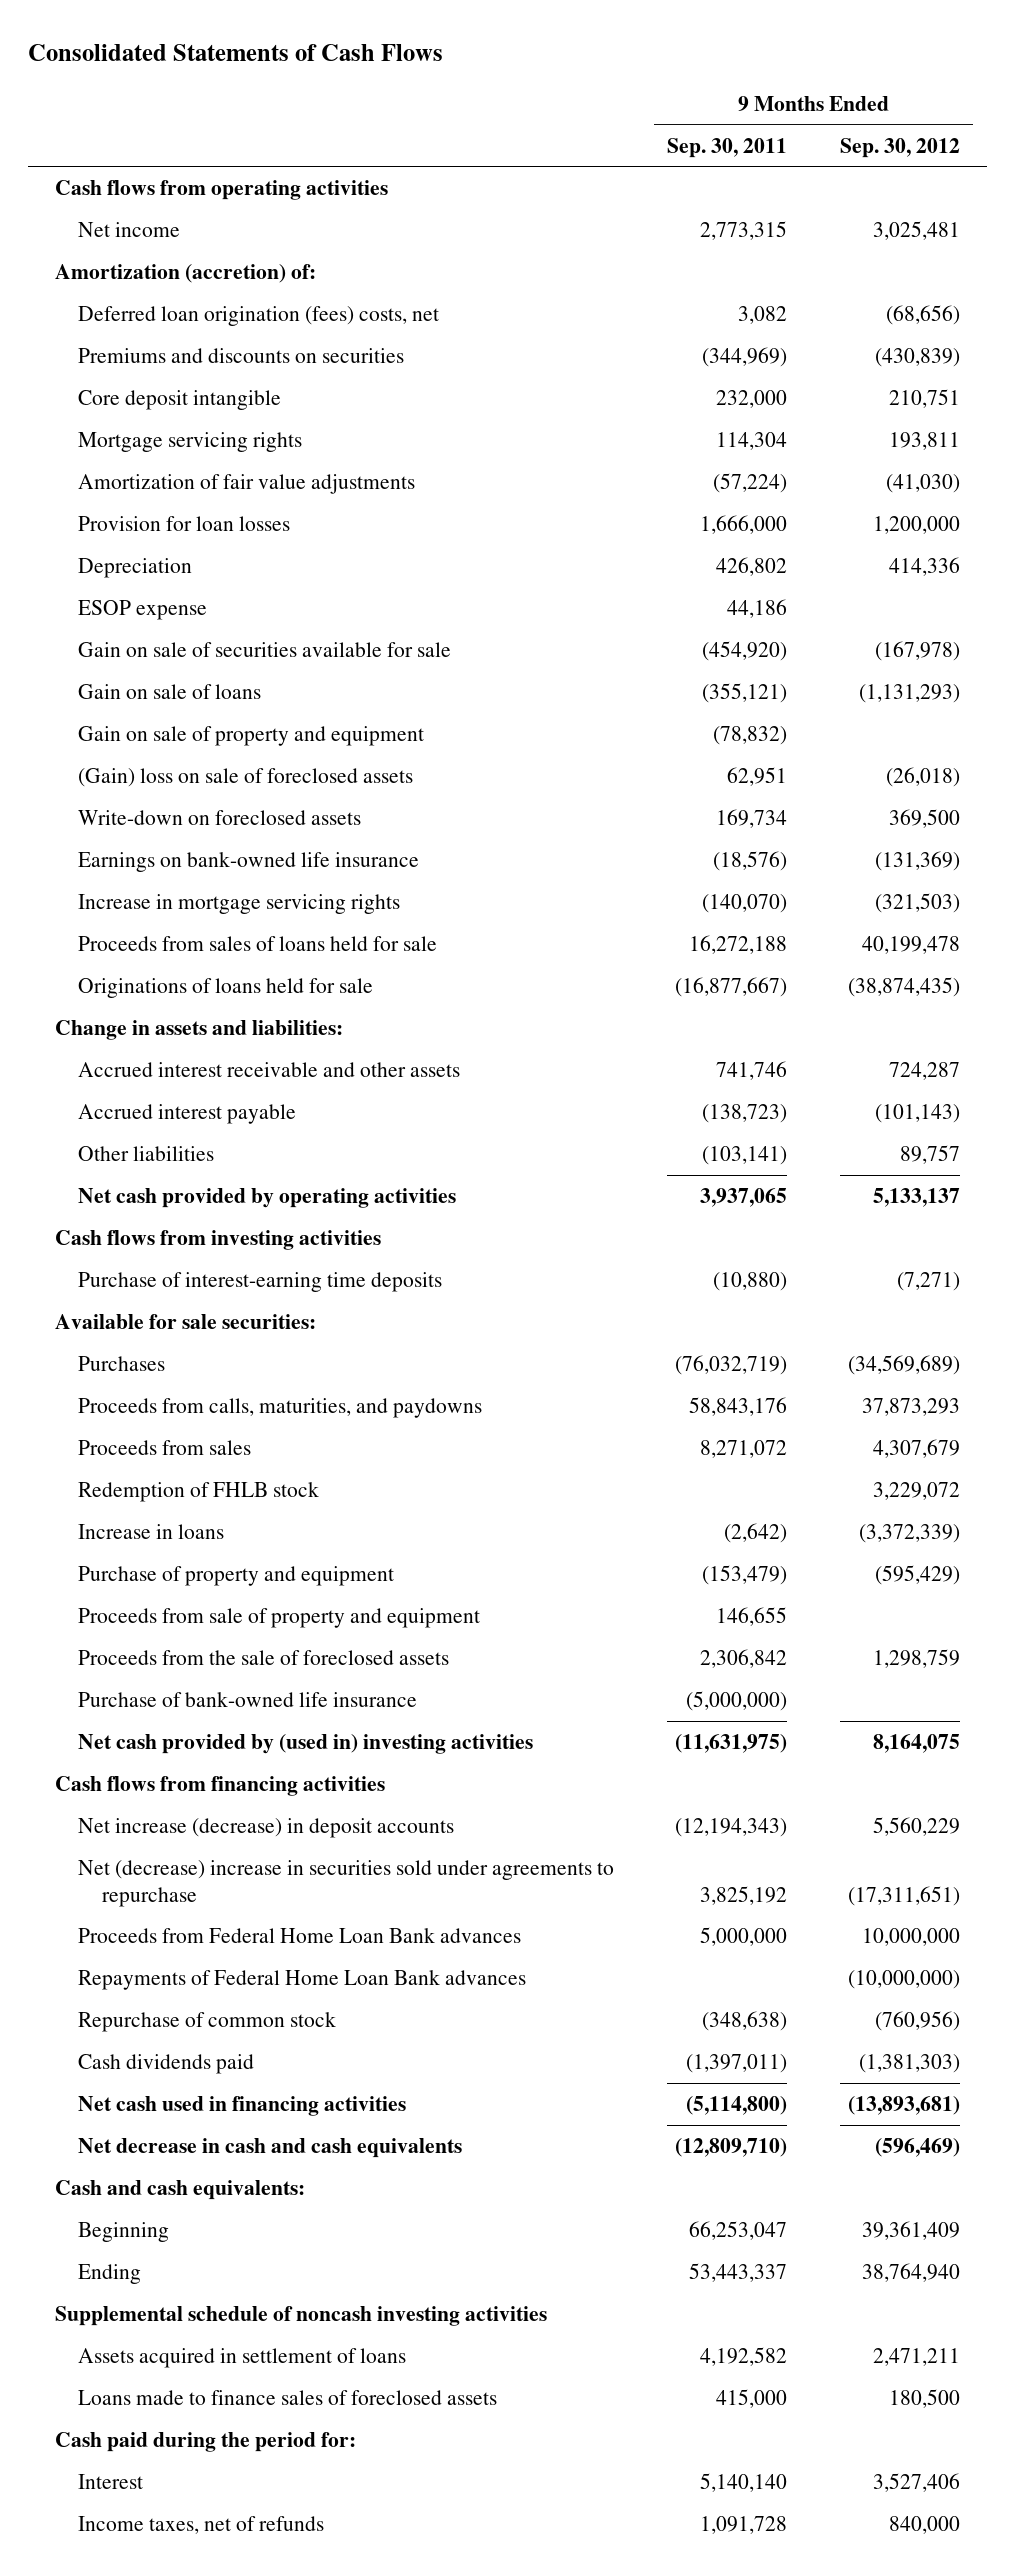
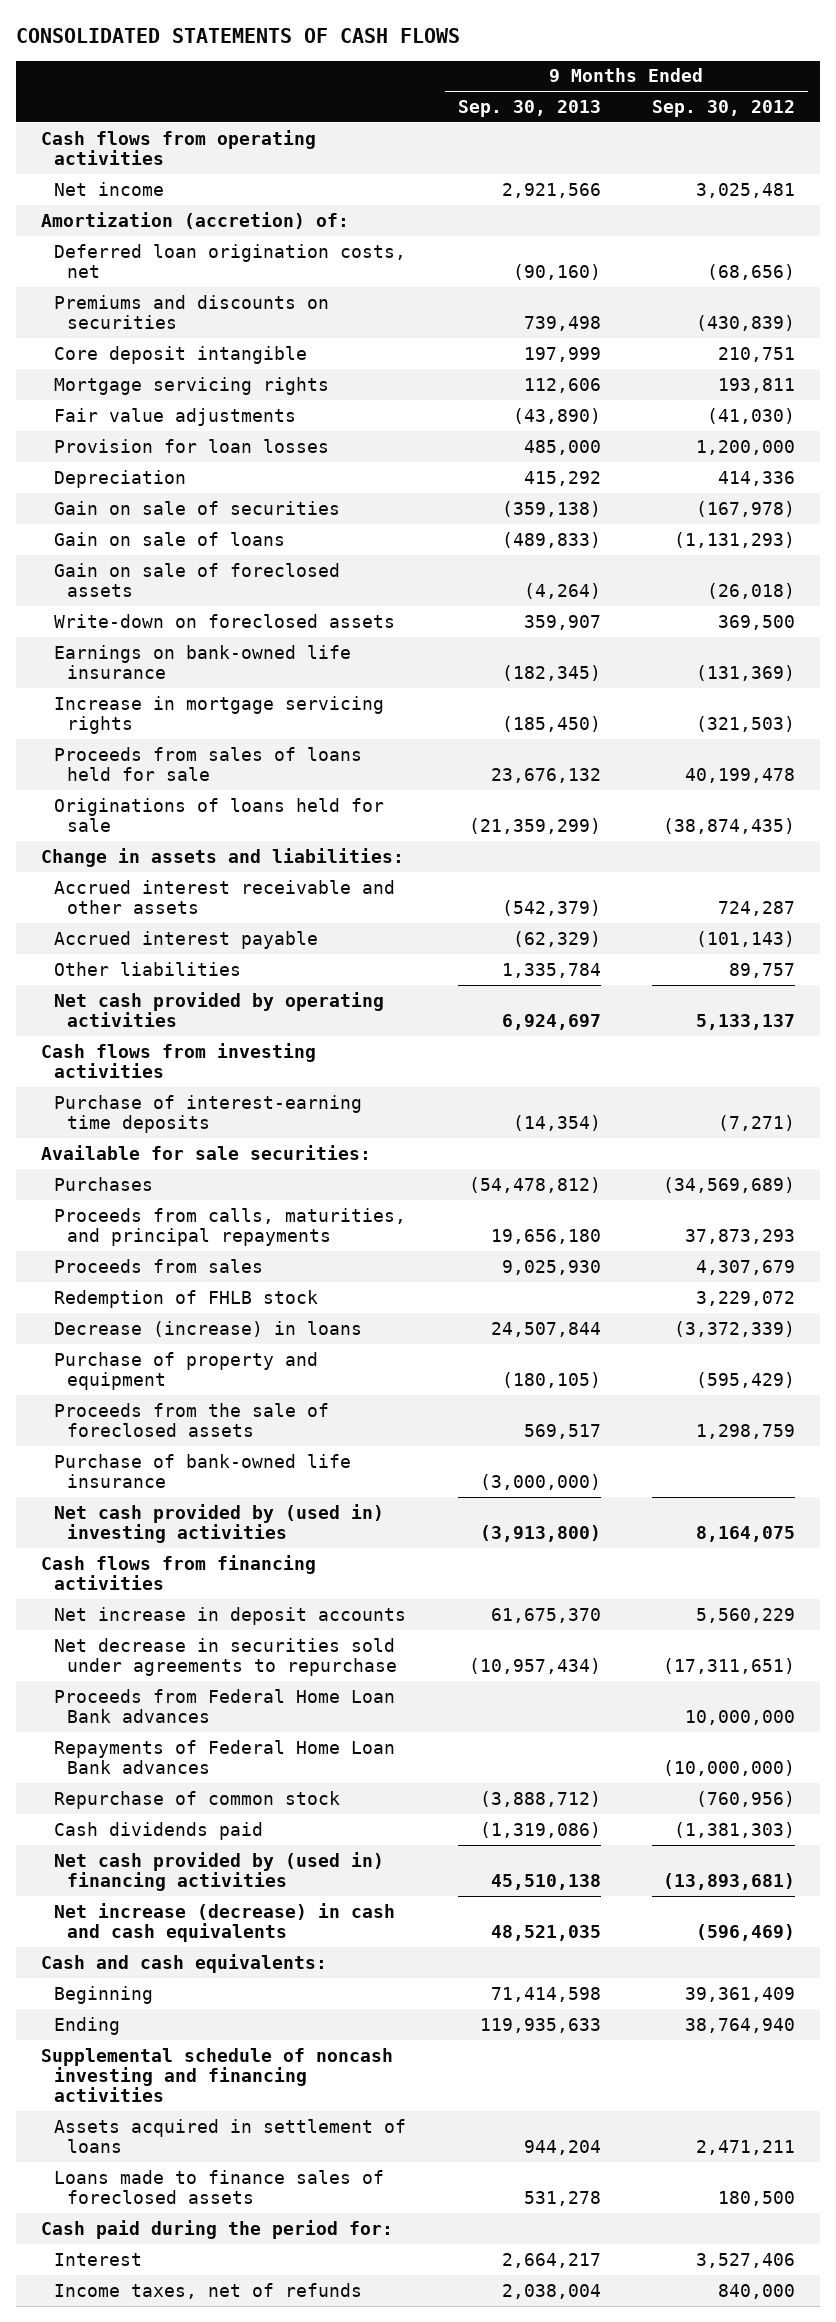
[28,44,444,62] Consolidated Statements of Cash Flows -> [15,27,460,43] CONSOLIDATED STATEMENTS OF CASH FLOWS
[667,137,788,158] Sep. 30, 2011 -> none
none -> [457,99,601,117] Sep. 30, 2013
[78,305,440,326] Deferred loan origination (fees) costs, net -> [54,243,407,279] Deferred loan origination costs, net
[78,473,416,494] Amortization of fair value adjustments -> [54,407,297,426] Fair value adjustments
[78,599,208,620] ESOP expense -> none
[78,641,452,657] Gain on sale of securities available for sale -> [54,500,341,515] Gain on sale of securities
[78,725,425,746] Gain on sale of property and equipment -> none
[78,767,414,787] (Gain) loss on sale of foreclosed assets -> [54,562,341,598] Gain on sale of foreclosed assets
[78,1397,483,1418] Proceeds from calls, maturities, and paydowns -> [54,1207,407,1247] Proceeds from calls, maturities, and principal repayments
[78,1523,225,1539] Increase in loans -> [54,1320,363,1337] Decrease (increase) in loans
[78,1607,481,1628] Proceeds from sale of property and equipment -> none
[78,1817,455,1838] Net increase (decrease) in deposit accounts -> [54,1606,407,1625] Net increase in deposit accounts
[78,1859,615,1907] Net (decrease) increase in securities sold under agreements to repurchase -> [54,1637,398,1677] Net decrease in securities sold under agreements to repurchase
[78,2095,407,2116] Net cash used in financing activities -> [54,1851,385,1892] Net cash provided by (used in) financing activities
[78,2137,463,2158] Net decrease in cash and cash equivalents -> [54,1902,396,1943] Net increase (decrease) in cash and cash equivalents
[54,2305,547,2326] Supplemental schedule of noncash investing activities -> [41,2047,394,2103] Supplemental schedule of noncash investing and financing activities

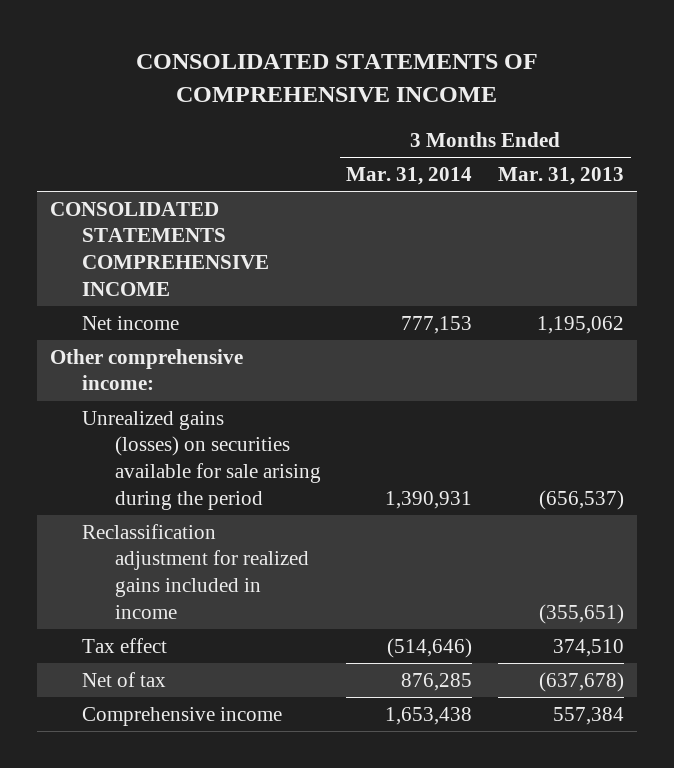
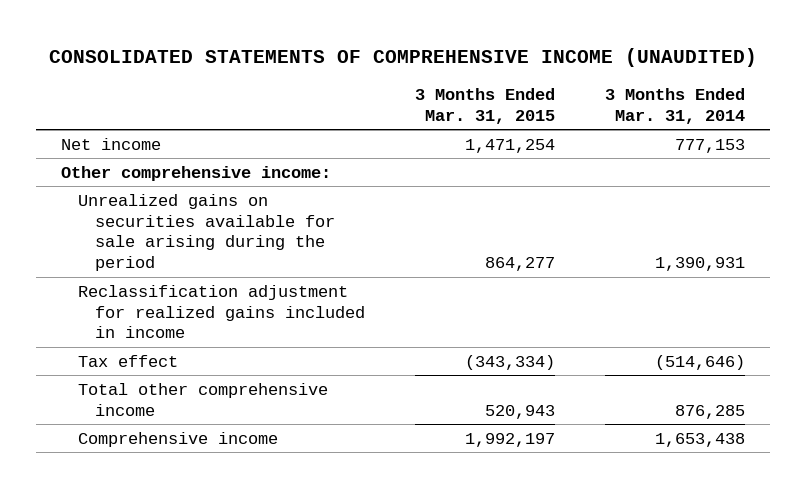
[136,54,539,103] CONSOLIDATED STATEMENTS OF COMPREHENSIVE INCOME -> [49,47,758,67] CONSOLIDATED STATEMENTS OF COMPREHENSIVE INCOME (UNAUDITED)
[498,166,625,185] Mar. 31, 2013 -> none
none -> [414,87,555,124] 3 Months Ended Mar. 31, 2015
[49,201,270,296] CONSOLIDATED STATEMENTS COMPREHENSIVE INCOME -> none
[82,410,321,510] Unrealized gains (losses) on securities available for sale arising during the period -> [77,193,335,272] Unrealized gains on securities available for sale arising during the period
[82,671,167,687] Net of tax -> [77,382,328,416] Total other comprehensive income

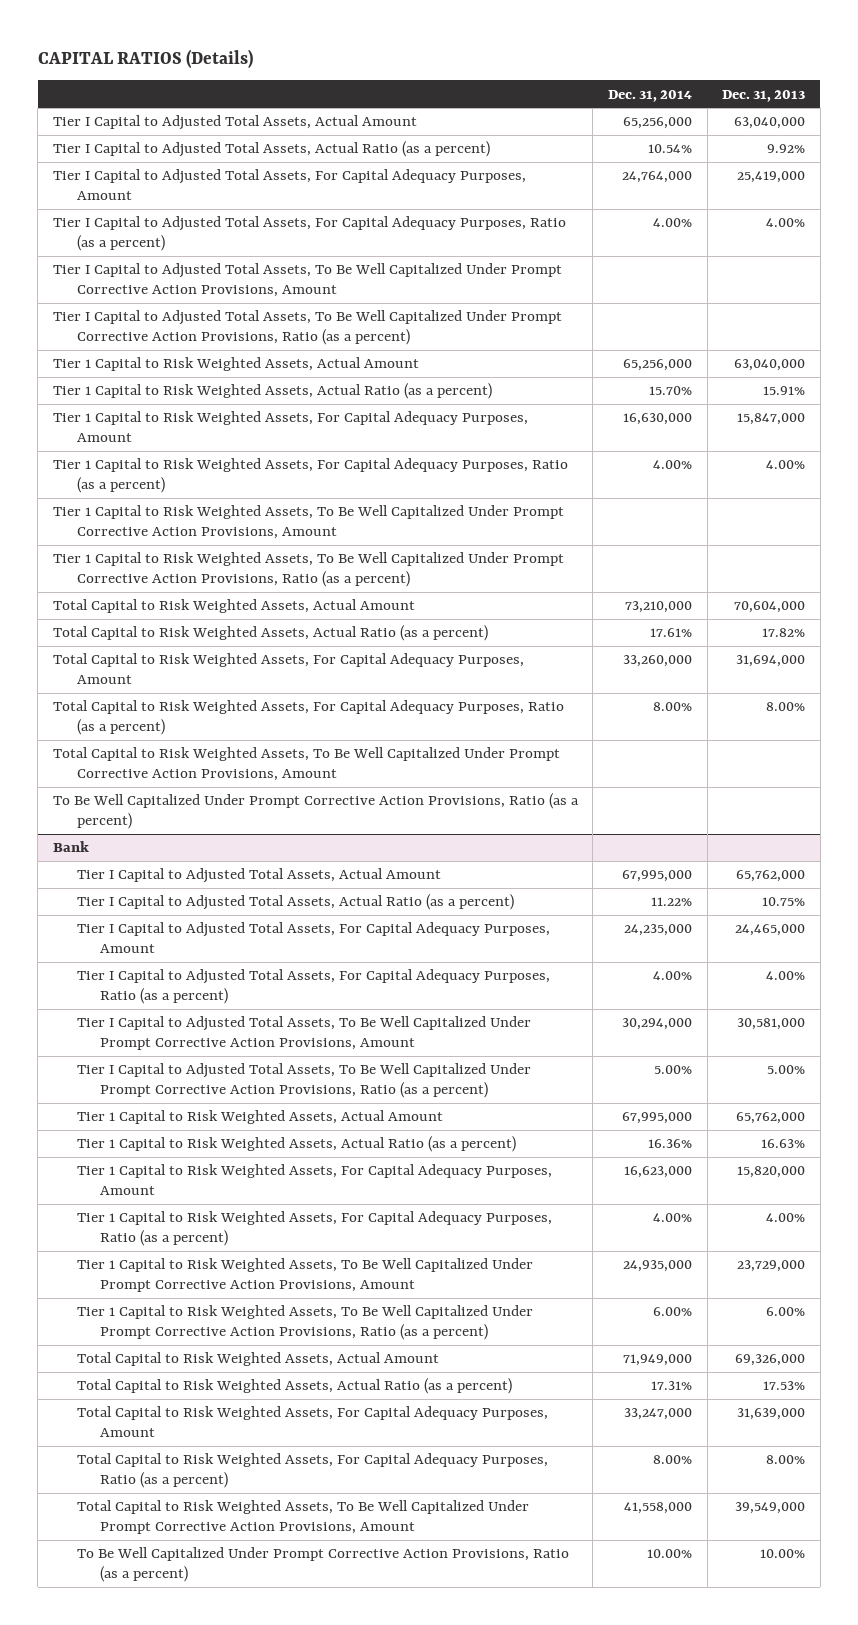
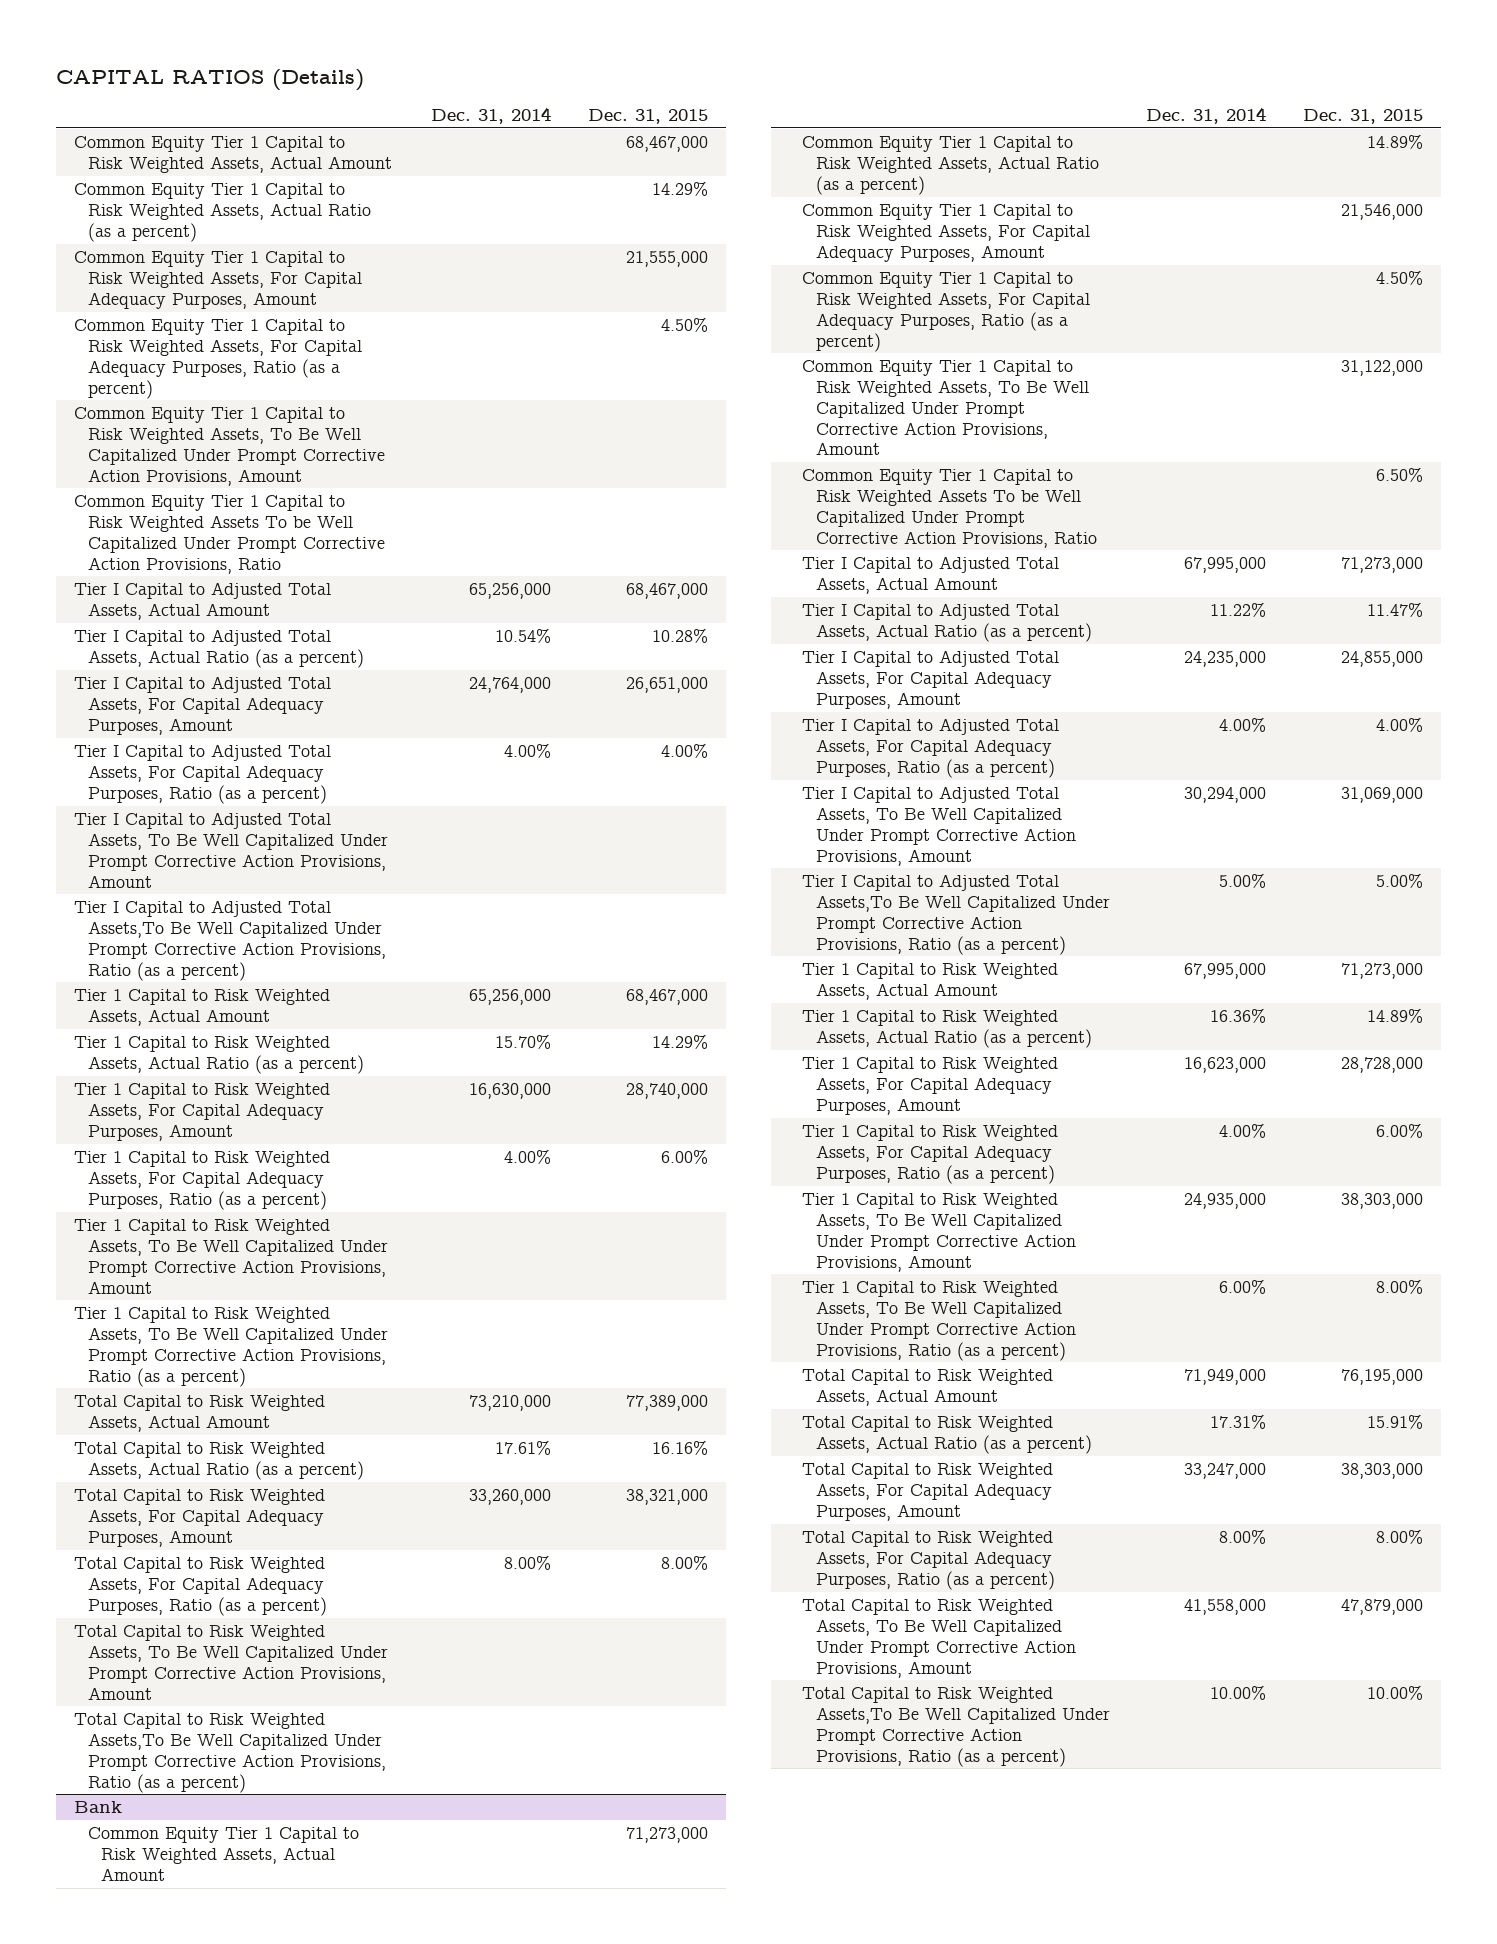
[722,89,806,102] Dec. 31, 2013 -> none
none -> [587,108,708,124] Dec. 31, 2015
none -> [74,136,392,173] Common Equity Tier 1 Capital to Risk Weighted Assets, Actual Amount
none -> [74,183,371,242] Common Equity Tier 1 Capital to Risk Weighted Assets, Actual Ratio (as a percent)
none -> [74,251,362,309] Common Equity Tier 1 Capital to Risk Weighted Assets, For Capital Adequacy Purposes, Amount
none -> [74,319,362,399] Common Equity Tier 1 Capital to Risk Weighted Assets, For Capital Adequacy Purposes, Ratio (as a percent)
none -> [74,407,385,486] Common Equity Tier 1 Capital to Risk Weighted Assets, To Be Well Capitalized Under Prompt Corrective Action Provisions, Amount
none -> [74,495,385,574] Common Equity Tier 1 Capital to Risk Weighted Assets To be Well Capitalized Under Prompt Corrective Action Provisions, Ratio
[52,310,562,346] Tier I Capital to Adjusted Total Assets, To Be Well Capitalized Under Prompt Corrective Action Provisions, Ratio (as a percent) -> [74,900,386,981] Tier I Capital to Adjusted Total Assets,To Be Well Capitalized Under Prompt Corrective Action Provisions, Ratio (as a percent)
[52,793,579,830] To Be Well Capitalized Under Prompt Corrective Action Provisions, Ratio (as a percent) -> [74,1713,386,1793] Total Capital to Risk Weighted Assets,To Be Well Capitalized Under Prompt Corrective Action Provisions, Ratio (as a percent)
none -> [87,1827,359,1881] Common Equity Tier 1 Capital to Risk Weighted Assets, Actual Amount
none -> [802,136,1099,195] Common Equity Tier 1 Capital to Risk Weighted Assets, Actual Ratio (as a percent)
none -> [802,204,1090,262] Common Equity Tier 1 Capital to Risk Weighted Assets, For Capital Adequacy Purposes, Amount
none -> [802,272,1090,352] Common Equity Tier 1 Capital to Risk Weighted Assets, For Capital Adequacy Purposes, Ratio (as a percent)
none -> [802,360,1089,456] Common Equity Tier 1 Capital to Risk Weighted Assets, To Be Well Capitalized Under Prompt Corrective Action Provisions, Amount
none -> [802,469,1097,548] Common Equity Tier 1 Capital to Risk Weighted Assets To be Well Capitalized Under Prompt Corrective Action Provisions, Ratio
[76,1063,531,1099] Tier I Capital to Adjusted Total Assets, To Be Well Capitalized Under Prompt Corrective Action Provisions, Ratio (as a percent) -> [802,874,1110,955] Tier I Capital to Adjusted Total Assets,To Be Well Capitalized Under Prompt Corrective Action Provisions, Ratio (as a percent)
[76,1547,569,1583] To Be Well Capitalized Under Prompt Corrective Action Provisions, Ratio (as a percent) -> [802,1687,1110,1767] Total Capital to Risk Weighted Assets,To Be Well Capitalized Under Prompt Corrective Action Provisions, Ratio (as a percent)

